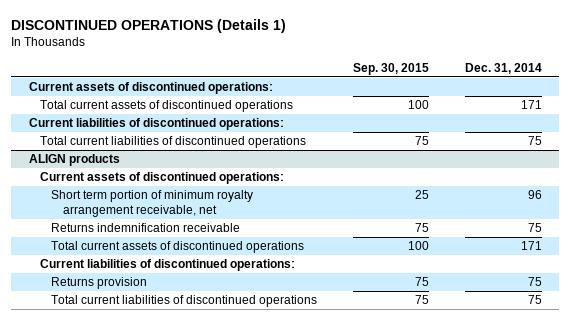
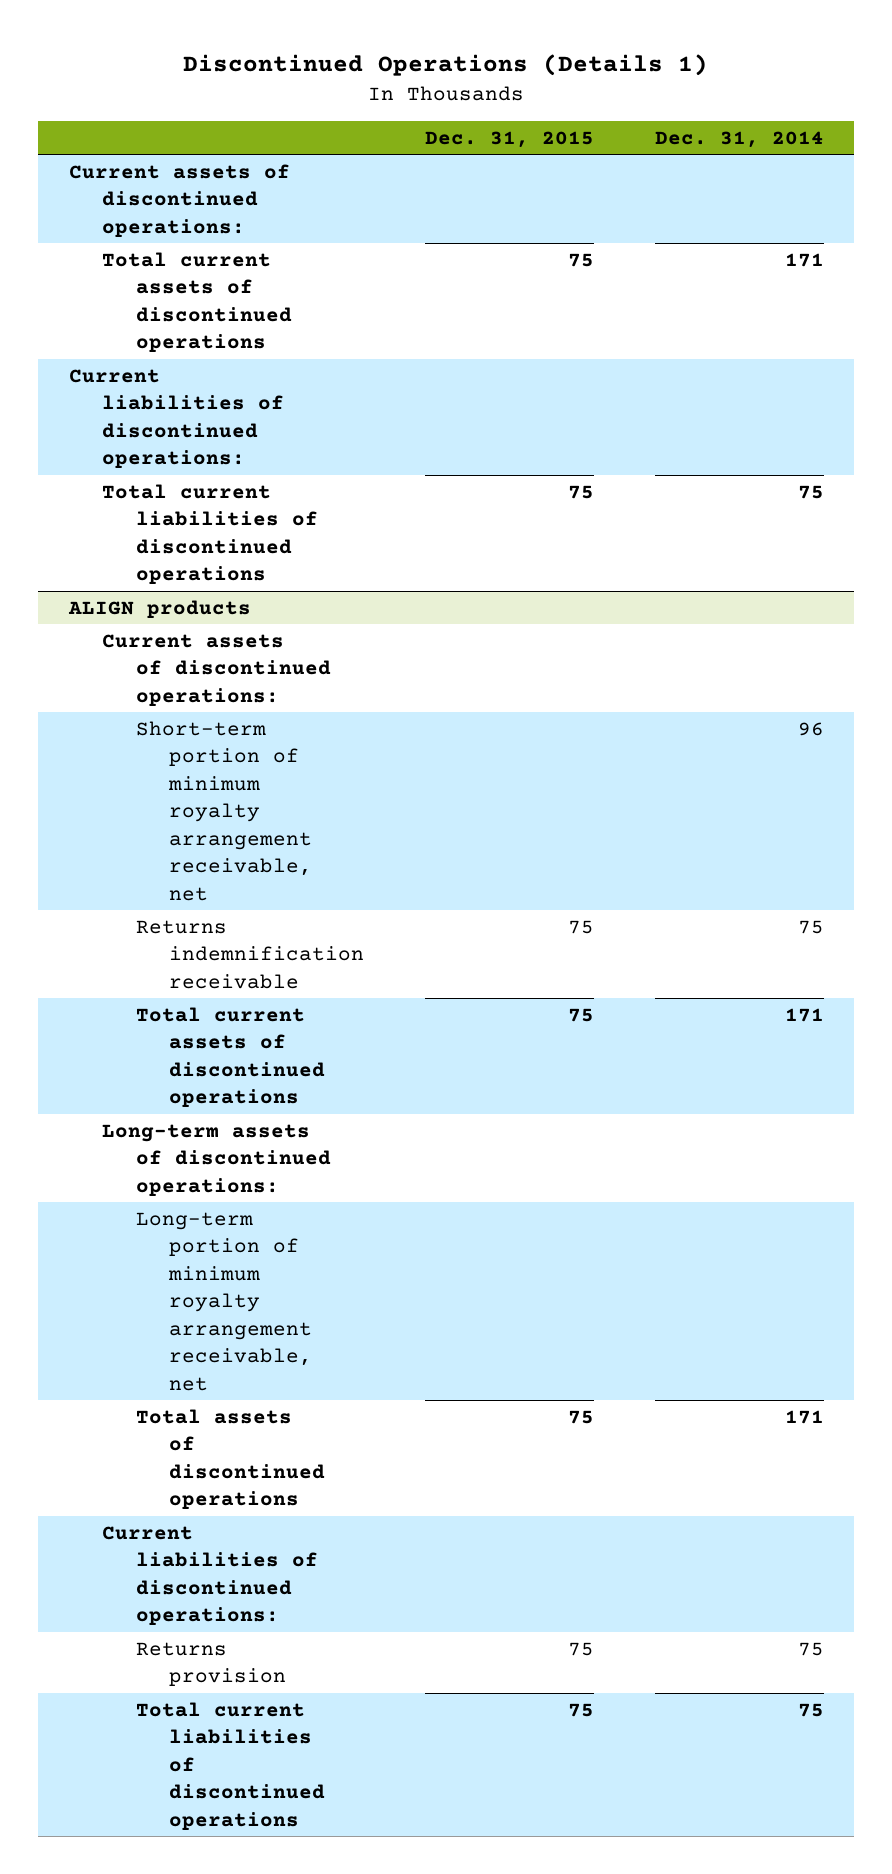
[10,18,286,33] DISCONTINUED OPERATIONS (Details 1) -> [183,54,709,77] Discontinued Operations (Details 1)
[353,62,430,75] Sep. 30, 2015 -> none
none -> [424,131,594,149] Dec. 31, 2015
[51,190,254,218] Short term portion of minimum royalty arrangement receivable, net -> [135,720,313,901] Short-term portion of minimum royalty arrangement receivable, net
none -> [102,1123,331,1196] Long-term assets of discontinued operations:
none -> [135,1211,313,1391] Long-term portion of minimum royalty arrangement receivable, net
none -> [135,1408,326,1510] Total assets of discontinued operations

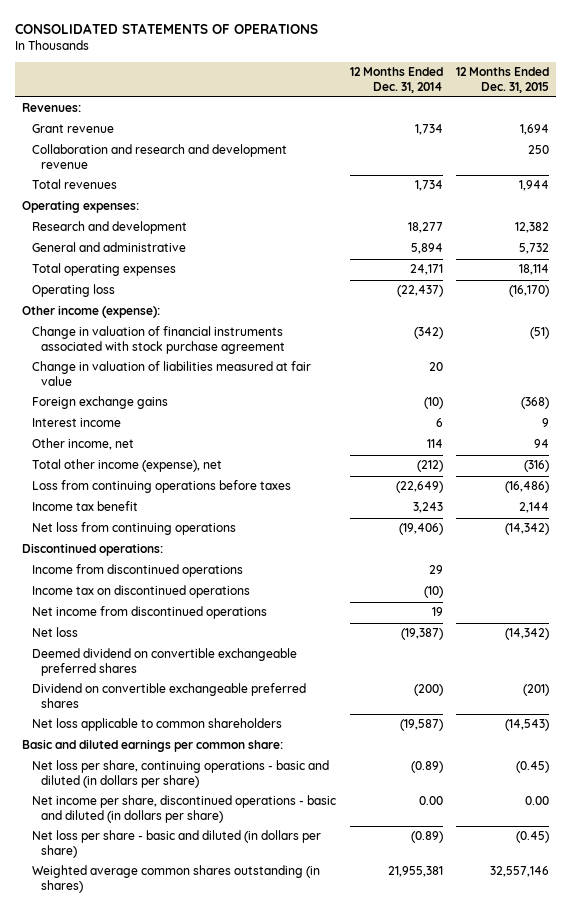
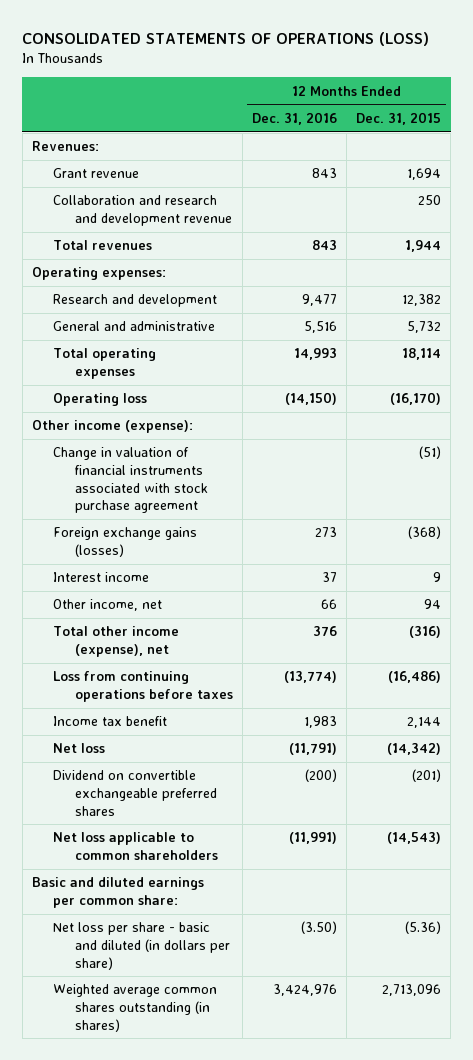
[15,22,319,34] CONSOLIDATED STATEMENTS OF OPERATIONS -> [22,32,430,47] CONSOLIDATED STATEMENTS OF OPERATIONS (LOSS)
[349,67,443,93] 12 Months Ended Dec. 31, 2014 -> none
none -> [252,111,338,125] Dec. 31, 2016
[31,361,311,387] Change in valuation of liabilities measured at fair value -> none
[31,396,168,410] Foreign exchange gains -> [53,527,198,557] Foreign exchange gains (losses)
[31,522,236,536] Net loss from continuing operations -> none
[22,543,164,557] Discontinued operations: -> none
[31,564,243,578] Income from discontinued operations -> none
[31,585,250,599] Income tax on discontinued operations -> none
[31,606,267,620] Net income from discontinued operations -> none
[31,648,297,677] Deemed dividend on convertible exchangeable preferred shares -> none
[31,760,329,789] Net loss per share, continuing operations - basic and diluted (in dollars per share) -> none
[31,795,336,824] Net income per share, discontinued operations - basic and diluted (in dollars per share) -> none
[516,831,550,844] (0.45) -> [405,921,442,935] (5.36)
[490,866,550,878] 32,557,146 -> [382,984,442,997] 2,713,096

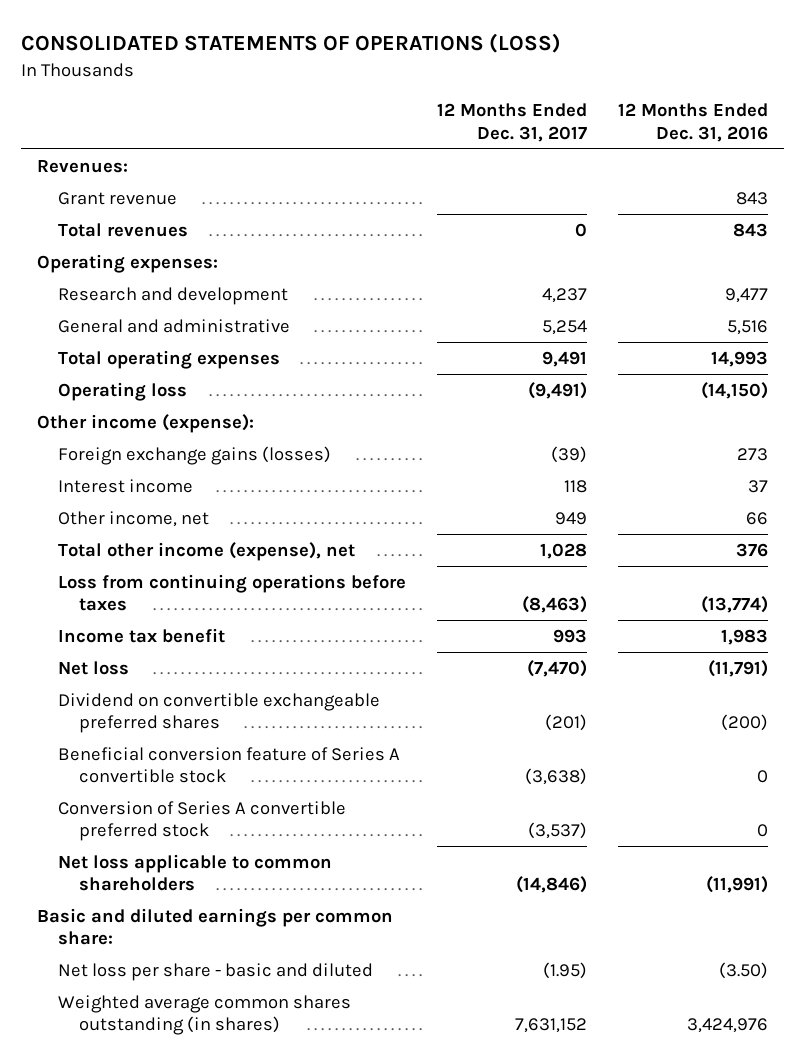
[356,111,442,125] Dec. 31, 2015 -> none
none -> [437,103,588,142] 12 Months Ended Dec. 31, 2017
[53,195,232,226] Collaboration and research and development revenue -> none
[53,447,208,514] Change in valuation of financial instruments associated with stock purchase agreement -> none
none -> [58,746,401,784] Beneficial conversion feature of Series A convertible stock
none -> [58,800,347,842] Conversion of Series A convertible preferred stock
[53,922,230,970] Net loss per share - basic and diluted (in dollars per share) -> [58,962,374,981] Net loss per share - basic and diluted

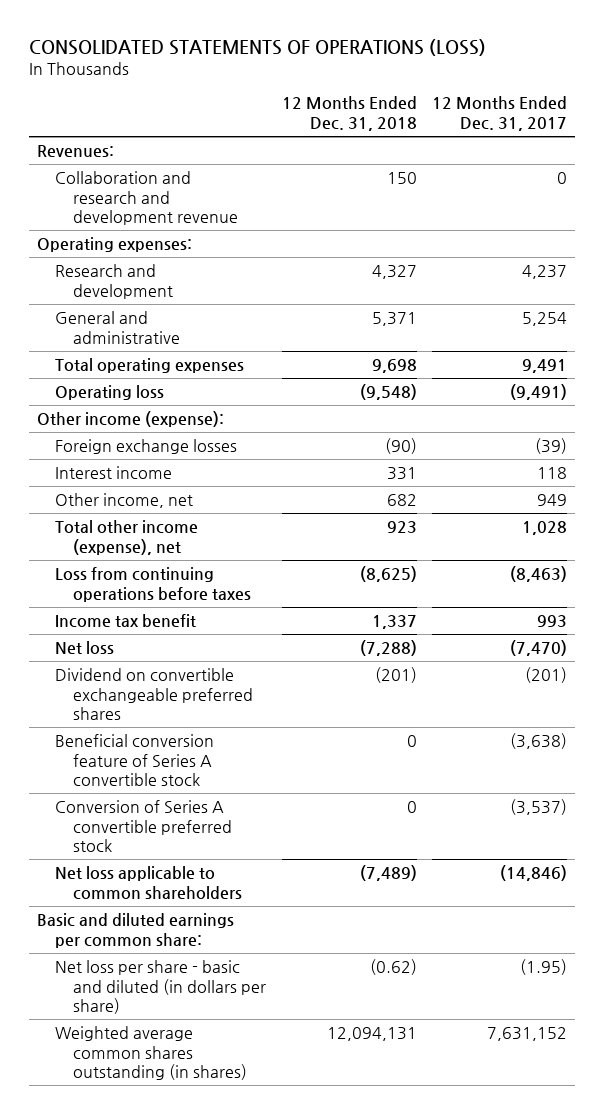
[618,103,769,142] 12 Months Ended Dec. 31, 2016 -> none
none -> [281,96,417,131] 12 Months Ended Dec. 31, 2018
[58,191,178,205] Grant revenue -> none
[58,222,189,237] Total revenues -> none
none -> [54,171,239,226] Collaboration and research and development revenue
[58,445,332,465] Foreign exchange gains (losses) -> [54,439,237,455] Foreign exchange losses
[58,962,374,981] Net loss per share - basic and diluted -> [54,960,267,1015] Net loss per share - basic and diluted (in dollars per share)

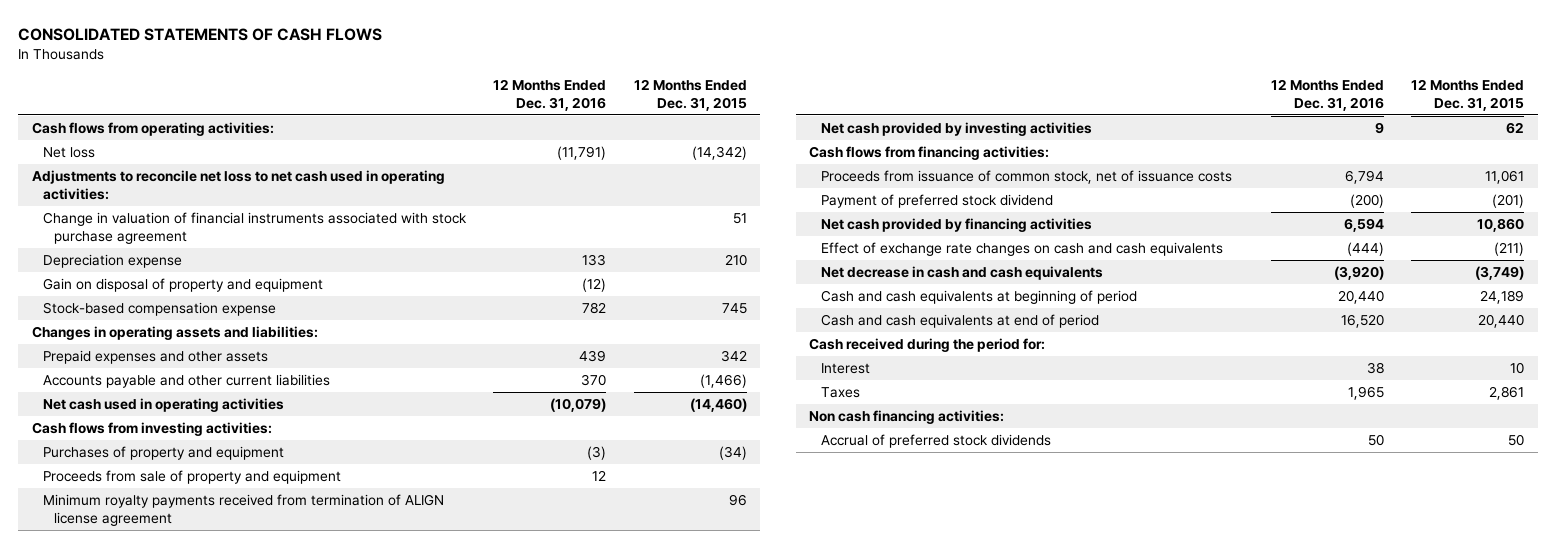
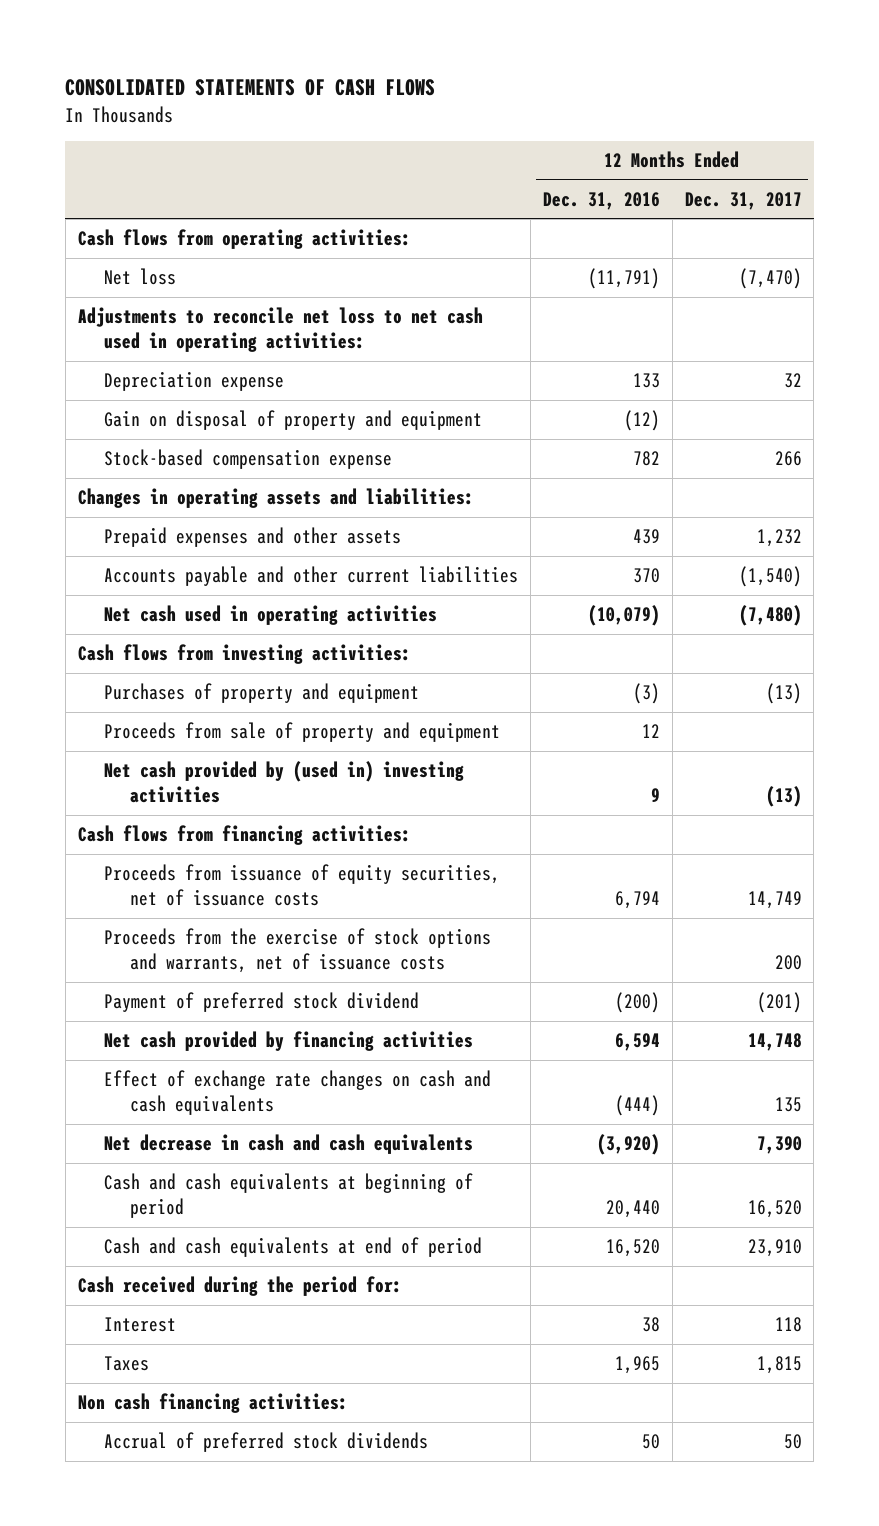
[633,79,747,111] 12 Months Ended Dec. 31, 2015 -> none
none -> [684,191,802,210] Dec. 31, 2017
[42,212,467,244] Change in valuation of financial instruments associated with stock purchase agreement -> none
[42,494,444,526] Minimum royalty payments received from termination of ALIGN license agreement -> none
[820,122,1092,137] Net cash provided by investing activities -> [103,761,464,804] Net cash provided by (used in) investing activities
[820,170,1232,185] Proceeds from issuance of common stock, net of issuance costs -> [103,864,500,907] Proceeds from issuance of equity securities, net of issuance costs
none -> [103,928,491,974] Proceeds from the exercise of stock options and warrants, net of issuance costs

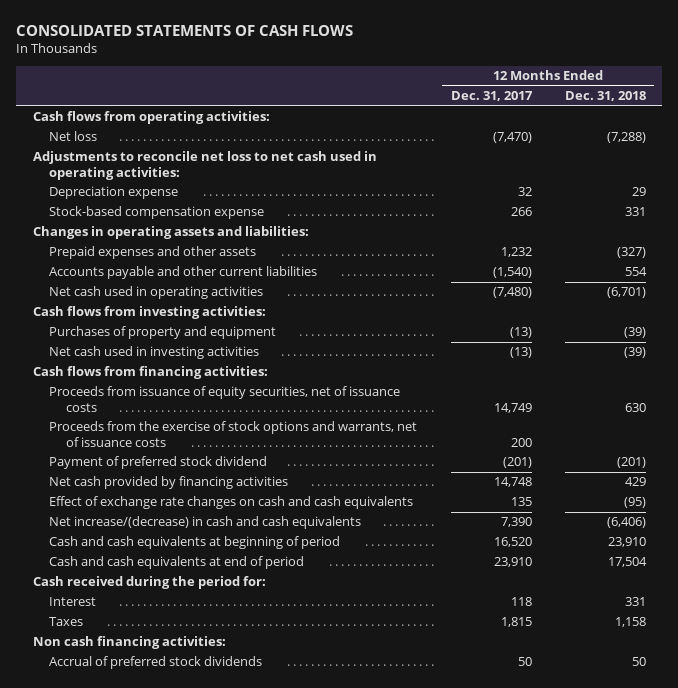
[542,191,660,210] Dec. 31, 2016 -> none
none -> [564,91,646,102] Dec. 31, 2018
[103,410,482,431] Gain on disposal of property and equipment -> none
[103,722,500,743] Proceeds from sale of property and equipment -> none
[103,761,464,804] Net cash provided by (used in) investing activities -> [49,346,260,360] Net cash used in investing activities
[103,1134,473,1155] Net decrease in cash and cash equivalents -> [49,516,362,530] Net increase/(decrease) in cash and cash equivalents

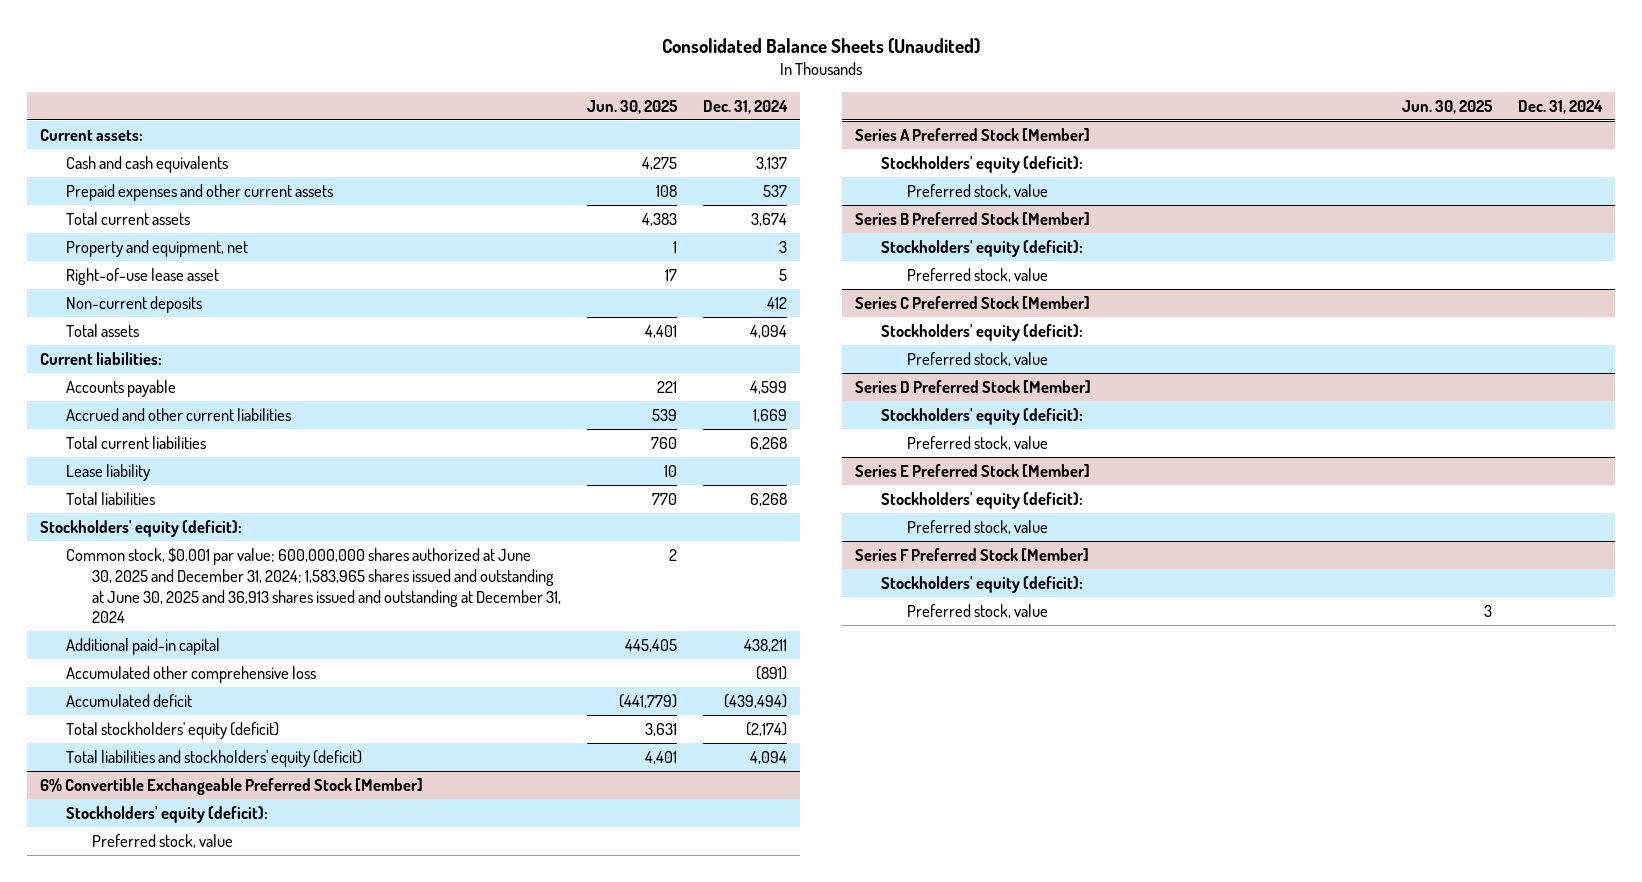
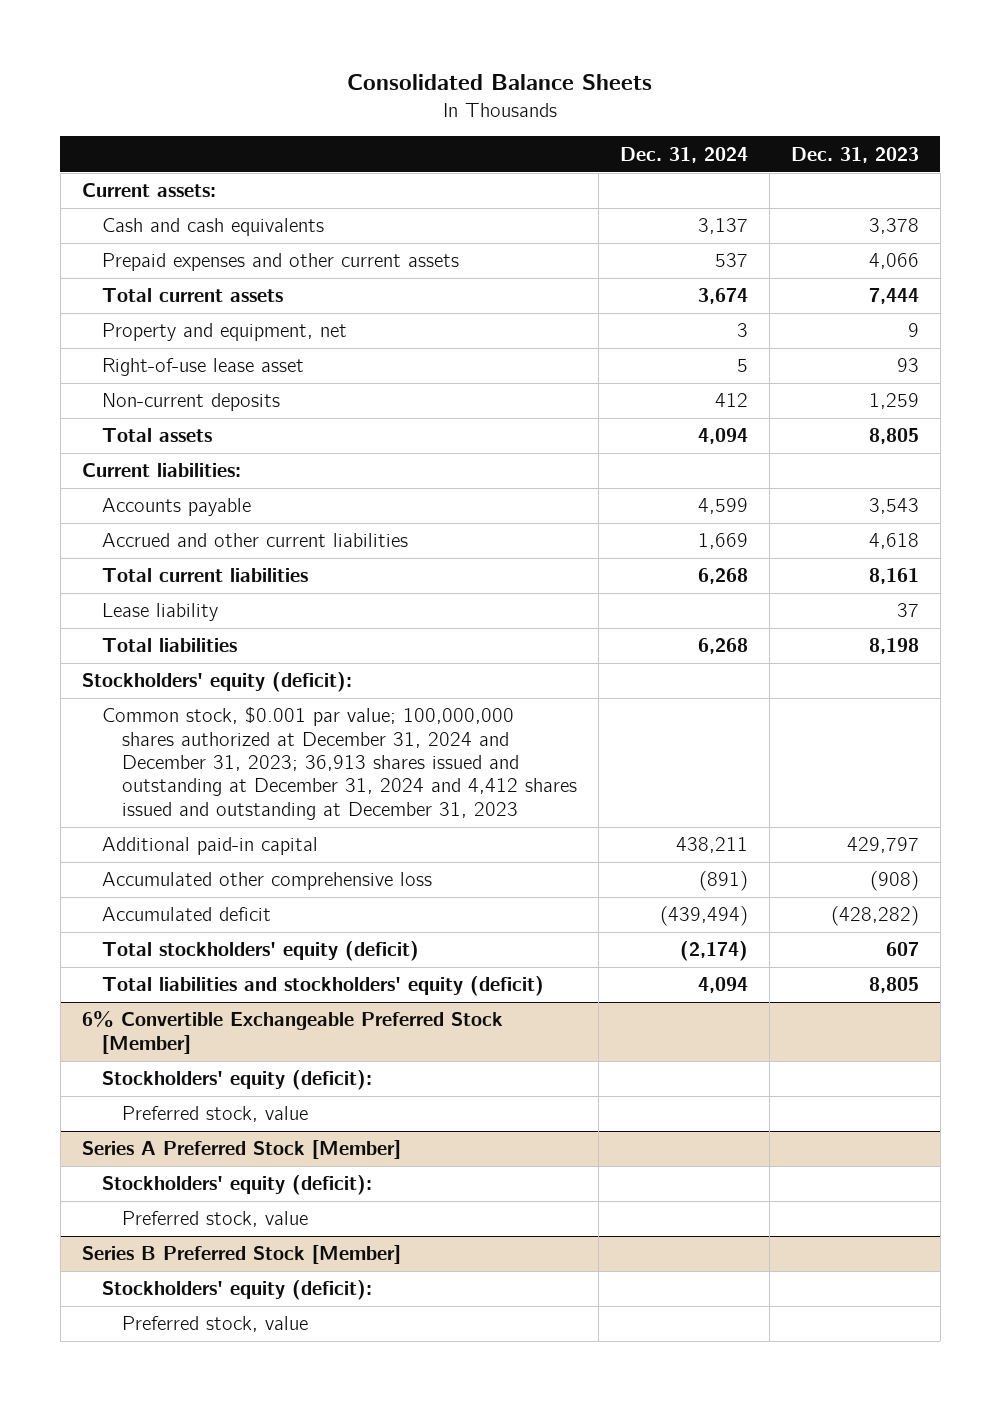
[661,37,980,54] Consolidated Balance Sheets (Unaudited) -> [347,74,653,91] Consolidated Balance Sheets
[586,100,678,115] Jun. 30, 2025 -> none
none -> [790,146,919,163] Dec. 31, 2023
[65,548,561,624] Common stock, $0.001 par value; 600,000,000 shares authorized at June 30, 2025 and December 31, 2024; 1,583,965 shares issued and outstanding at June 30, 2025 and 36,913 shares issued and outstanding at December 31, 2024 -> [101,707,577,820] Common stock, $0.001 par value; 100,000,000 shares authorized at December 31, 2024 and December 31, 2023; 36,913 shares issued and outstanding at December 31, 2024 and 4,412 shares issued and outstanding at December 31, 2023
[854,296,1090,310] Series C Preferred Stock [Member] -> none
[880,324,1083,342] Stockholders' equity (deficit): -> none
[906,352,1048,367] Preferred stock, value -> none
[854,380,1091,394] Series D Preferred Stock [Member] -> none
[880,408,1083,426] Stockholders' equity (deficit): -> none
[906,436,1048,451] Preferred stock, value -> none
[854,464,1090,478] Series E Preferred Stock [Member] -> none
[880,492,1083,510] Stockholders' equity (deficit): -> none
[906,520,1048,535] Preferred stock, value -> none
[854,548,1089,562] Series F Preferred Stock [Member] -> none
[880,576,1083,594] Stockholders' equity (deficit): -> none
[906,604,1048,619] Preferred stock, value -> none

